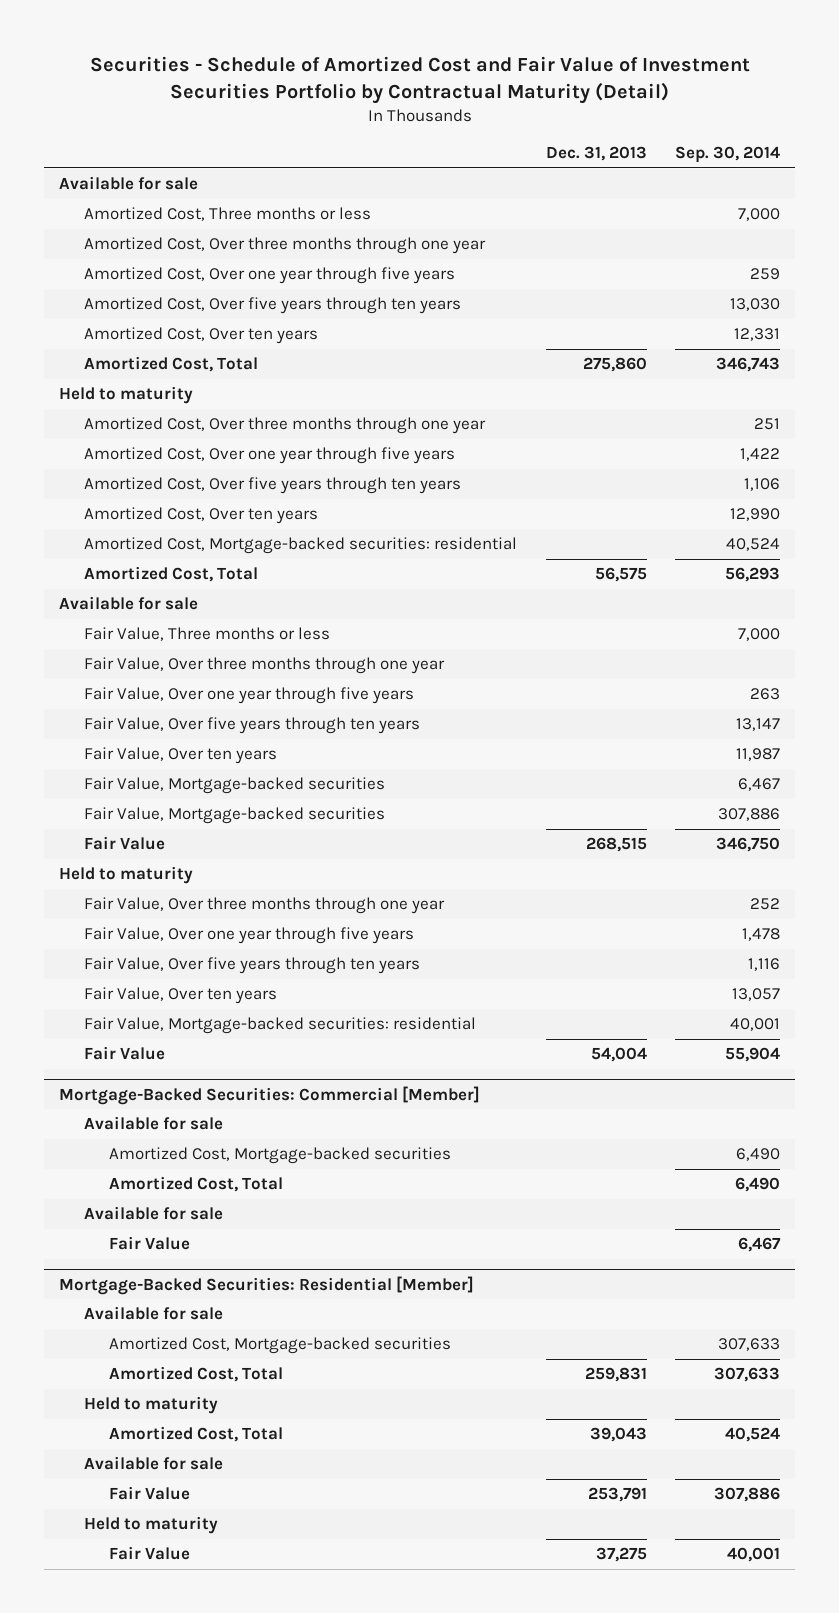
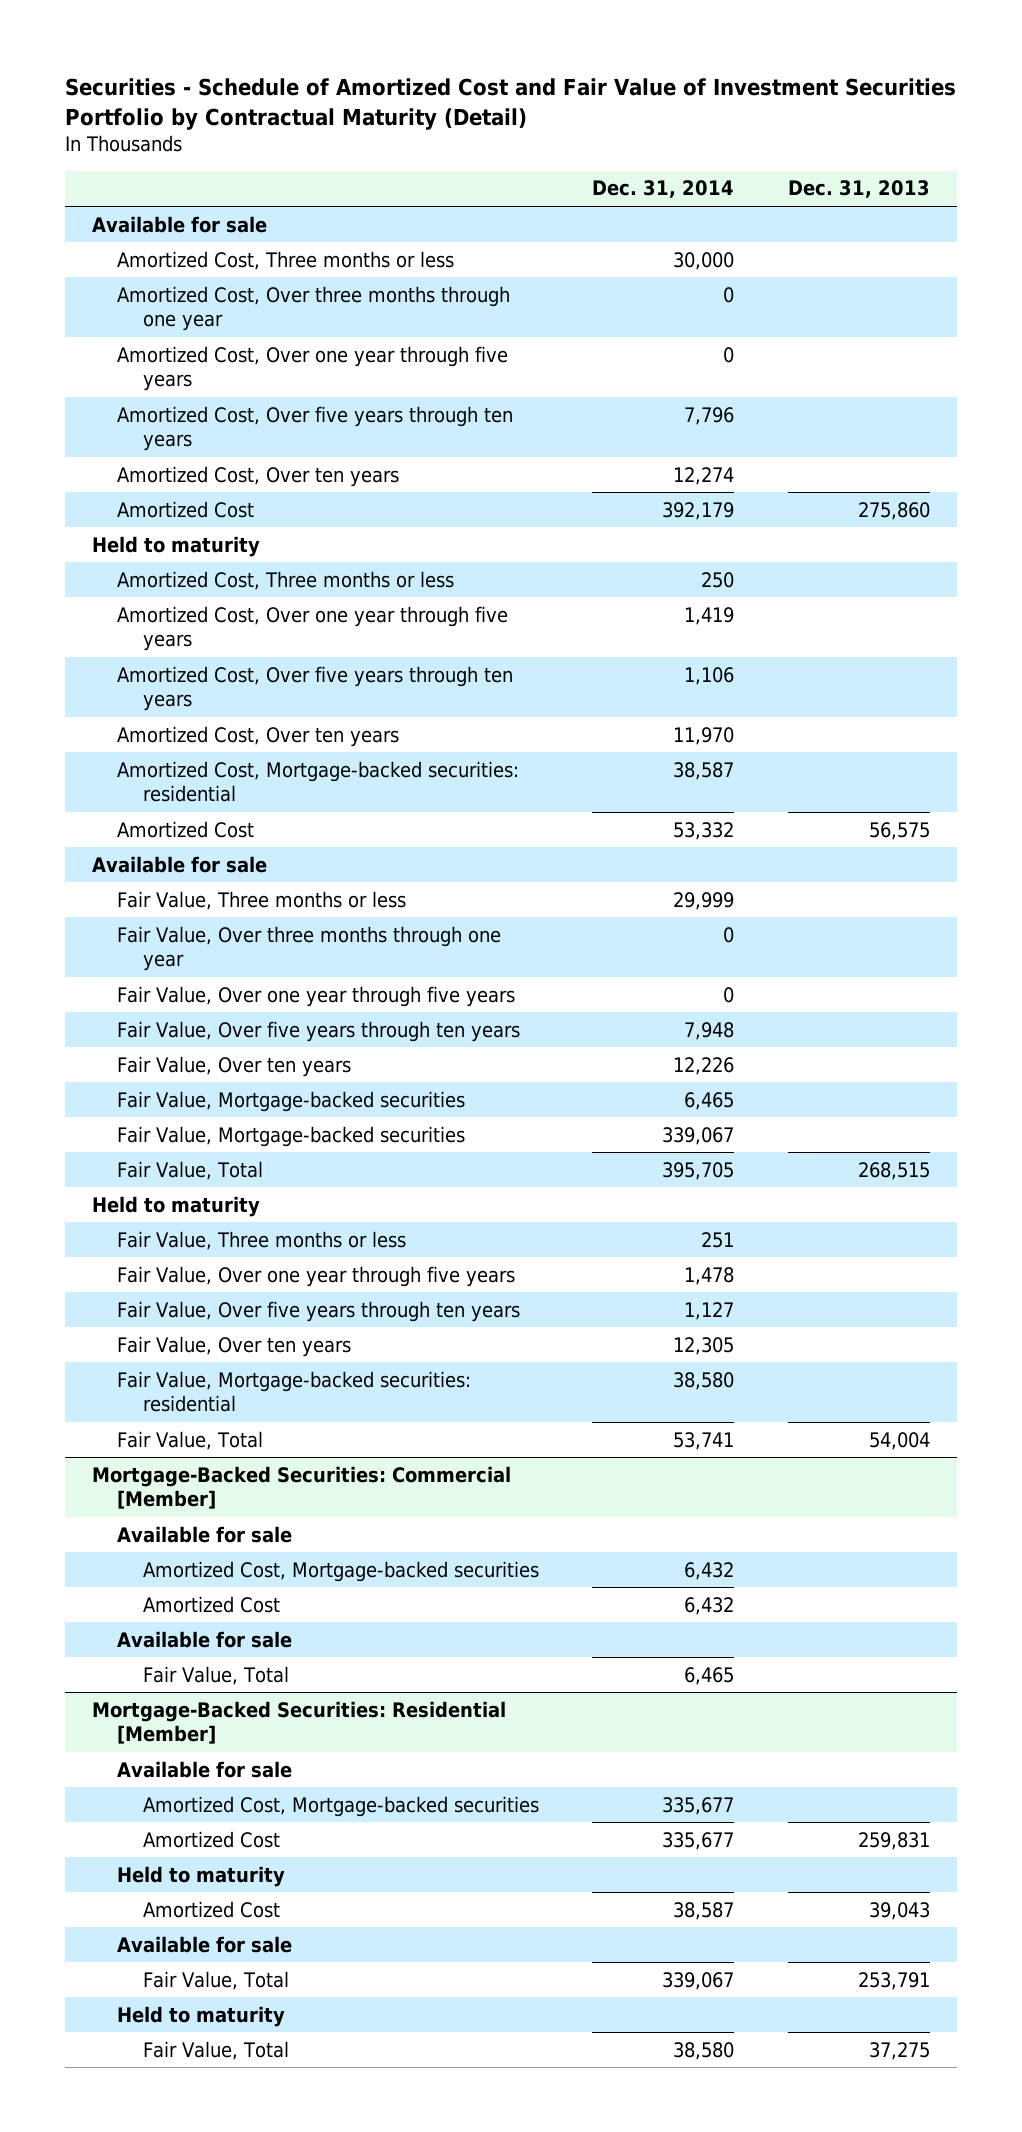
[675,146,781,164] Sep. 30, 2014 -> none
none -> [592,180,735,199] Dec. 31, 2014
[83,356,258,373] Amortized Cost, Total -> [117,500,255,518] Amortized Cost
[83,417,486,435] Amortized Cost, Over three months through one year -> [117,570,455,590] Amortized Cost, Three months or less
[83,566,258,583] Amortized Cost, Total -> [117,820,255,838] Amortized Cost
[83,836,165,851] Fair Value -> [117,1160,264,1180] Fair Value, Total
[83,897,445,915] Fair Value, Over three months through one year -> [117,1230,407,1250] Fair Value, Three months or less
[83,1046,165,1061] Fair Value -> [117,1430,264,1450] Fair Value, Total
[108,1176,283,1193] Amortized Cost, Total -> [142,1595,280,1613] Amortized Cost
[108,1236,190,1251] Fair Value -> [142,1665,289,1685] Fair Value, Total
[108,1366,283,1383] Amortized Cost, Total -> [142,1830,280,1848] Amortized Cost
[108,1426,283,1443] Amortized Cost, Total -> [142,1900,280,1918] Amortized Cost
[108,1486,190,1501] Fair Value -> [142,1970,289,1990] Fair Value, Total
[108,1546,190,1561] Fair Value -> [142,2040,289,2060] Fair Value, Total

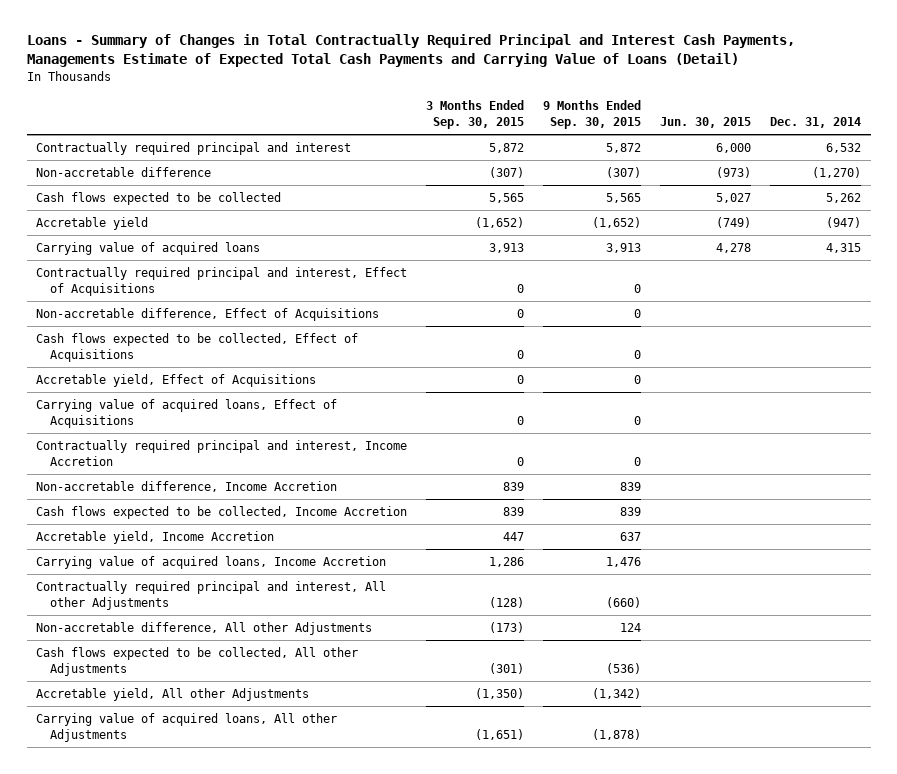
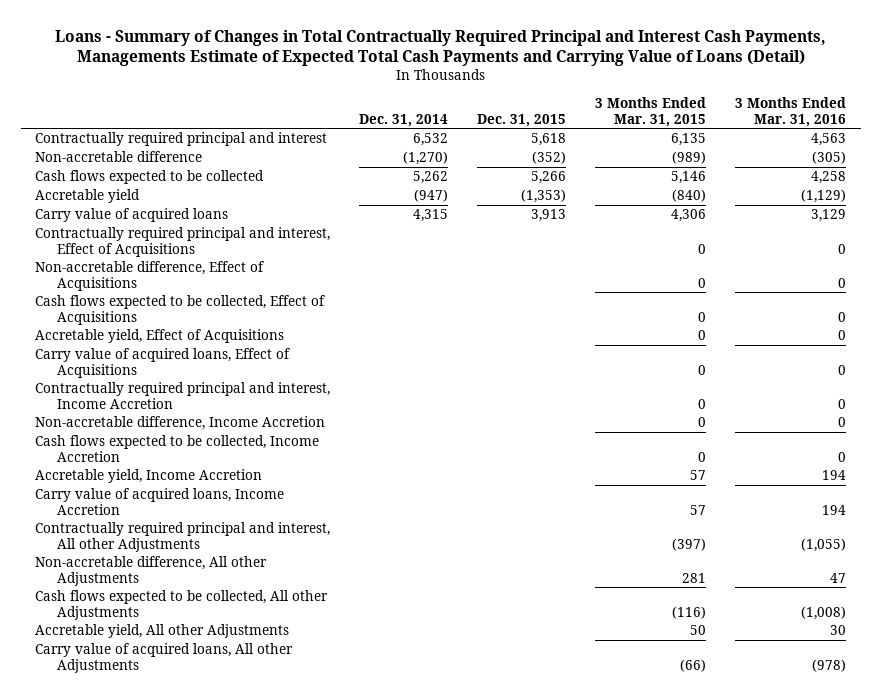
[426,100,525,130] 3 Months Ended Sep. 30, 2015 -> none
[543,100,642,130] 9 Months Ended Sep. 30, 2015 -> none
[660,117,752,129] Jun. 30, 2015 -> none
none -> [477,113,567,127] Dec. 31, 2015
none -> [595,97,707,127] 3 Months Ended Mar. 31, 2015
none -> [735,97,847,127] 3 Months Ended Mar. 31, 2016
[36,241,261,255] Carrying value of acquired loans -> [35,208,229,223] Carry value of acquired loans
[36,398,338,428] Carrying value of acquired loans, Effect of Acquisitions -> [35,348,291,378] Carry value of acquired loans, Effect of Acquisitions
[36,555,387,569] Carrying value of acquired loans, Income Accretion -> [35,488,285,515] Carry value of acquired loans, Income Accretion
[36,712,338,742] Carrying value of acquired loans, All other Adjustments -> [35,643,294,673] Carry value of acquired loans, All other Adjustments

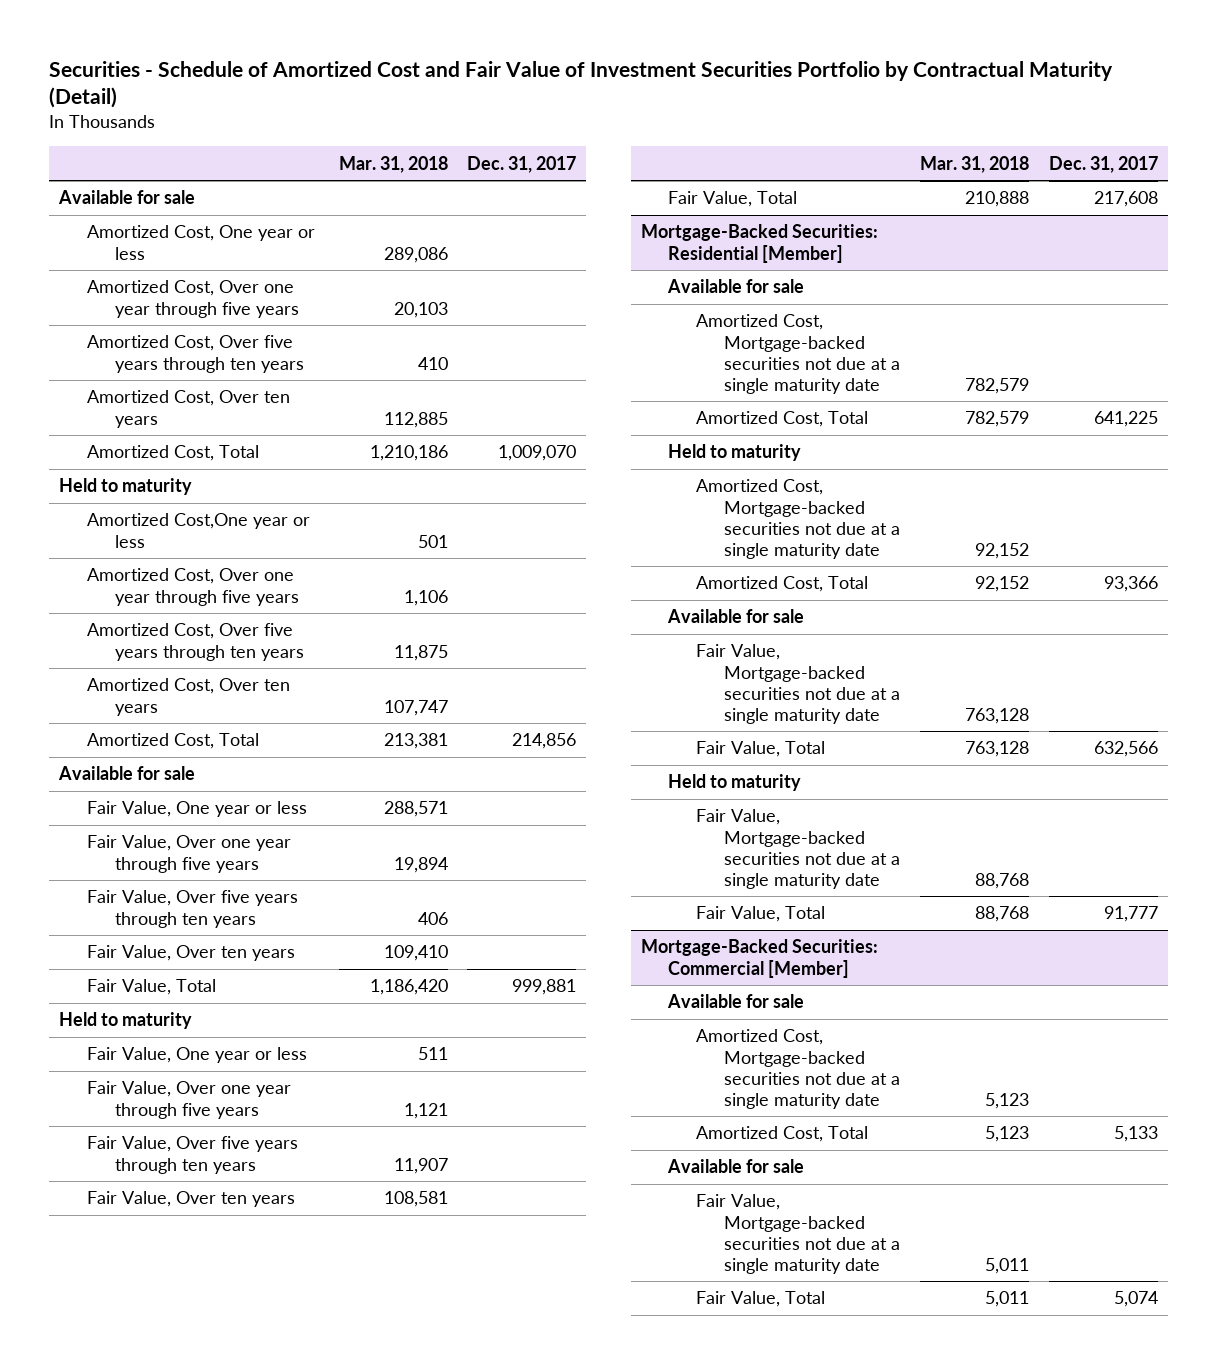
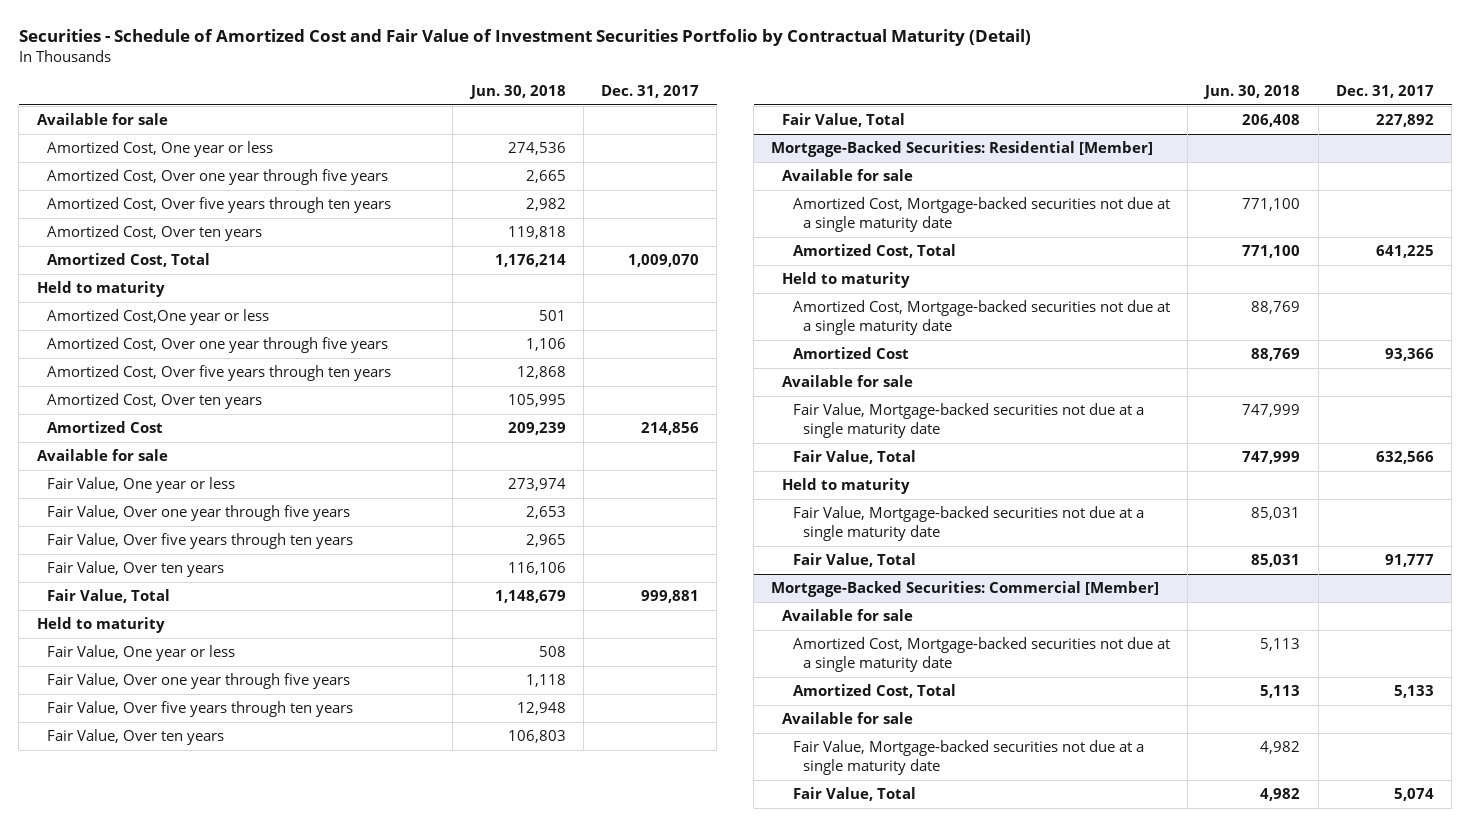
[338,155,448,173] Mar. 31, 2018 -> none
none -> [468,84,566,99] Jun. 30, 2018
[86,733,259,750] Amortized Cost, Total -> [47,421,164,434] Amortized Cost
[1093,191,1158,208] 217,608 -> [1375,114,1434,128] 227,892
[696,576,869,593] Amortized Cost, Total -> [792,347,909,360] Amortized Cost

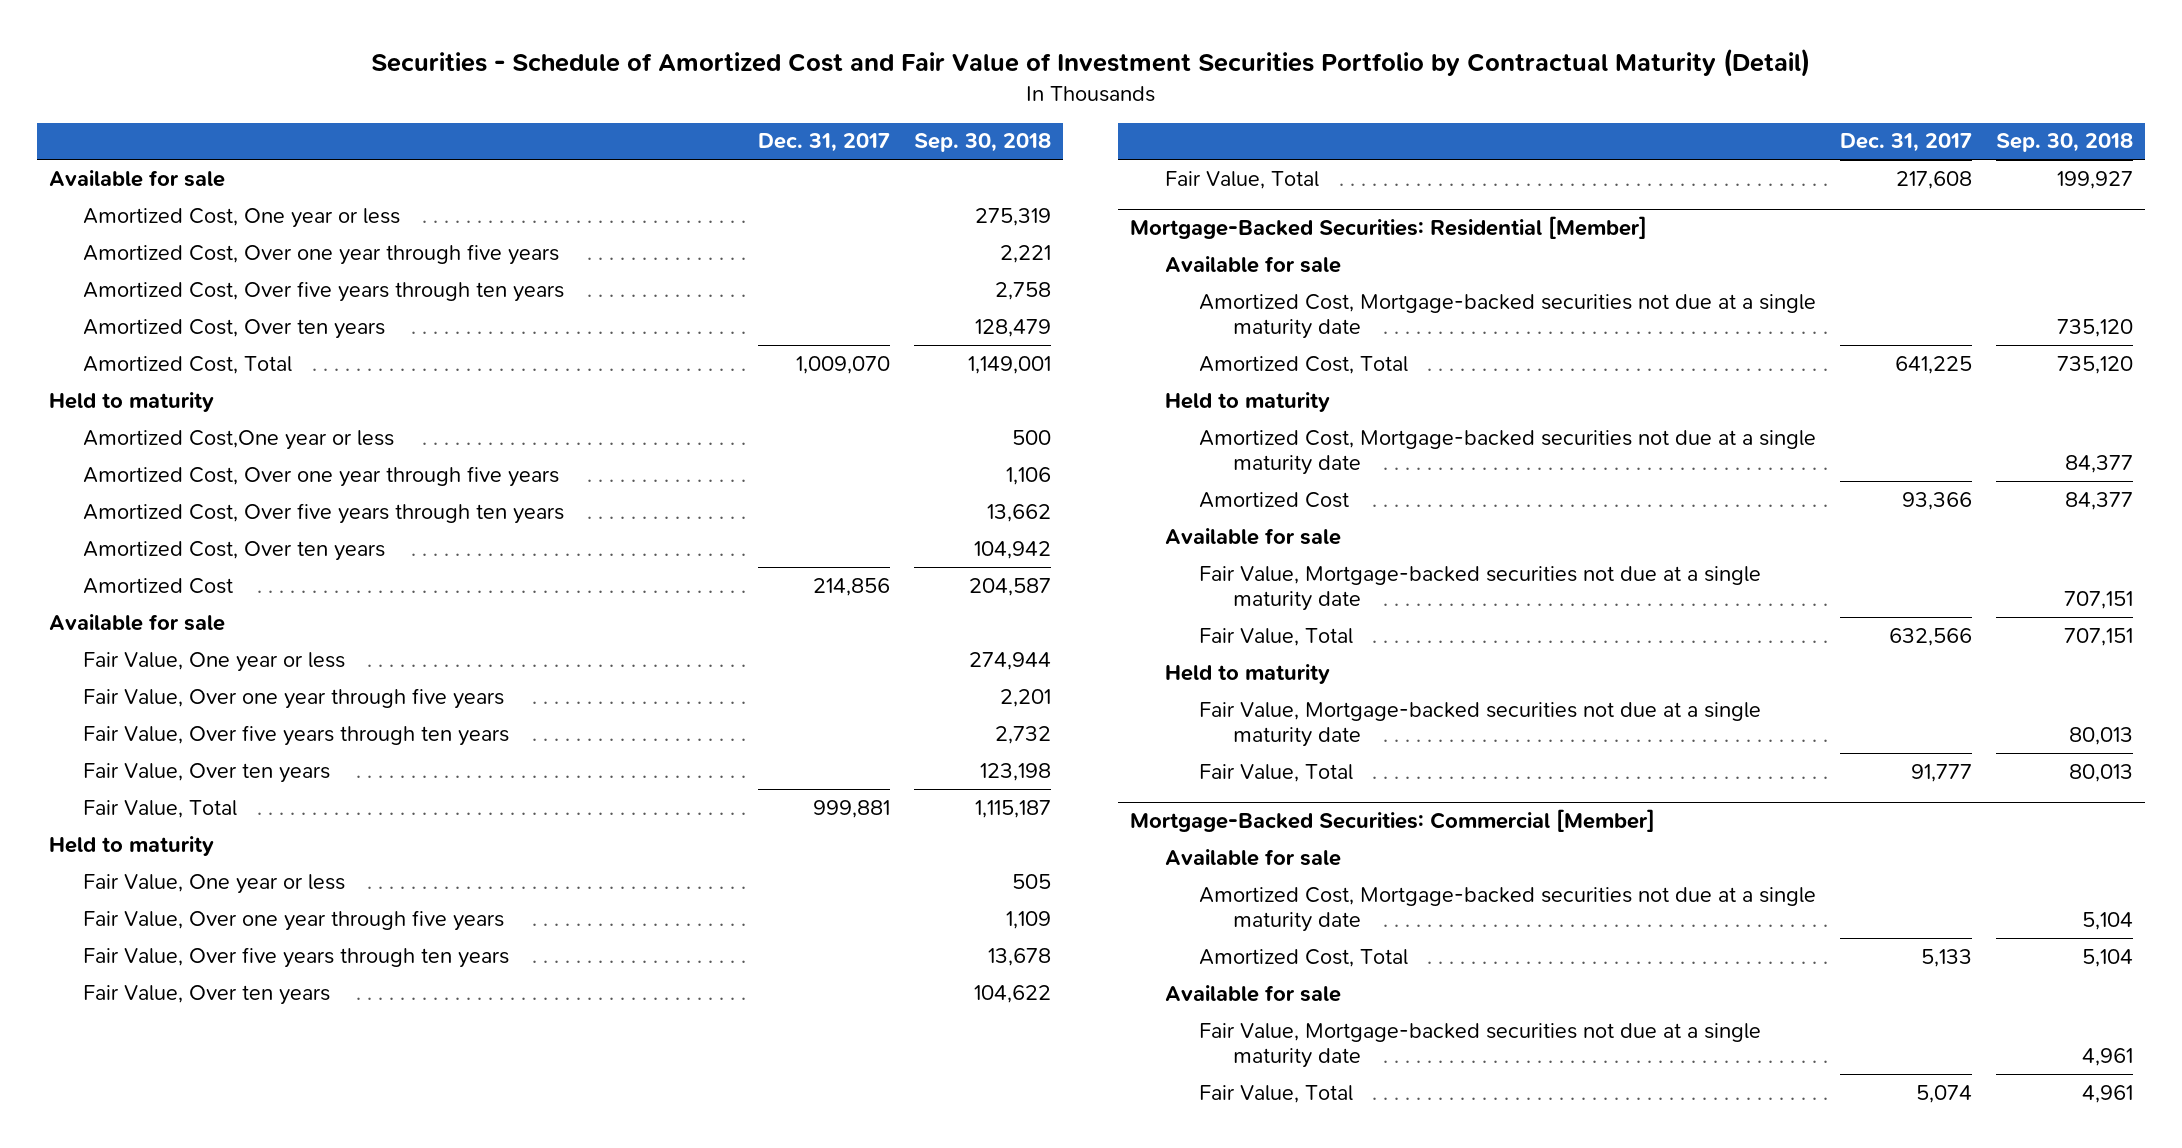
[468,84,566,99] Jun. 30, 2018 -> none
none -> [914,133,1052,153] Sep. 30, 2018
[1375,114,1434,128] 227,892 -> [1895,170,1972,189] 217,608

